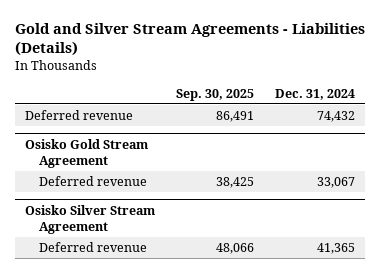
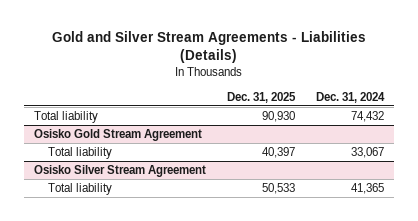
[175,88,254,101] Sep. 30, 2025 -> none
none -> [226,91,296,103] Dec. 31, 2025
[25,110,134,121] Deferred revenue -> [34,111,99,124] Total liability
[38,176,147,187] Deferred revenue -> [47,147,112,160] Total liability
[38,242,147,253] Deferred revenue -> [47,183,112,196] Total liability

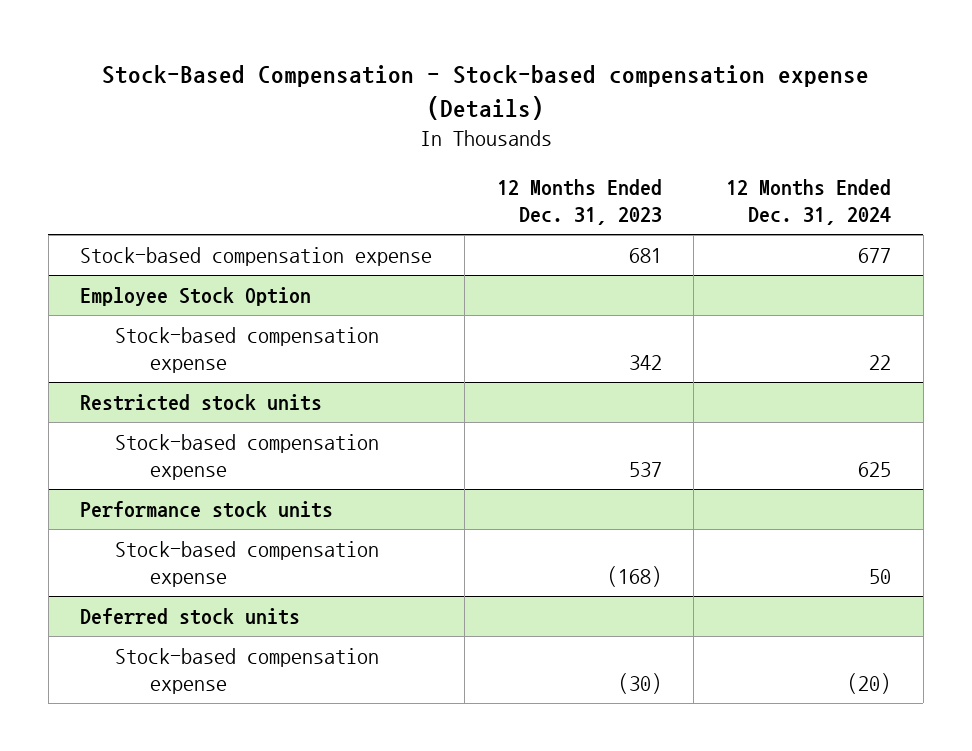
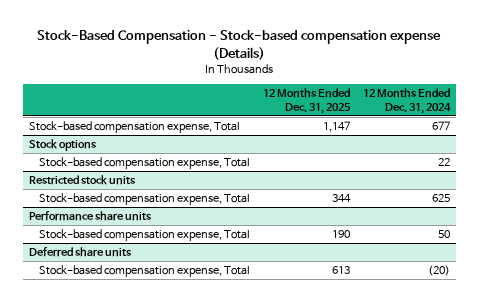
[496,179,662,225] 12 Months Ended Dec. 31, 2023 -> none
none -> [262,88,351,114] 12 Months Ended Dec. 31, 2025
[80,247,433,267] Stock-based compensation expense -> [29,121,241,134] Stock-based compensation expense, Total
[80,287,312,307] Employee Stock Option -> [29,139,98,152] Stock options
[115,327,380,373] Stock-based compensation expense -> [38,157,250,170] Stock-based compensation expense, Total
[115,434,380,480] Stock-based compensation expense -> [38,193,250,206] Stock-based compensation expense, Total
[80,501,334,519] Performance stock units -> [29,211,153,222] Performance share units
[115,541,380,587] Stock-based compensation expense -> [38,229,250,242] Stock-based compensation expense, Total
[80,608,301,626] Deferred stock units -> [29,247,133,258] Deferred share units
[115,648,380,694] Stock-based compensation expense -> [38,265,250,278] Stock-based compensation expense, Total

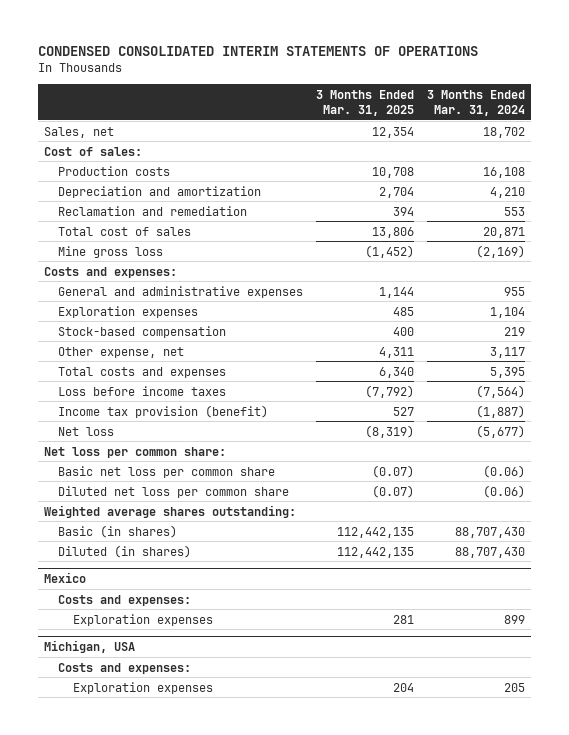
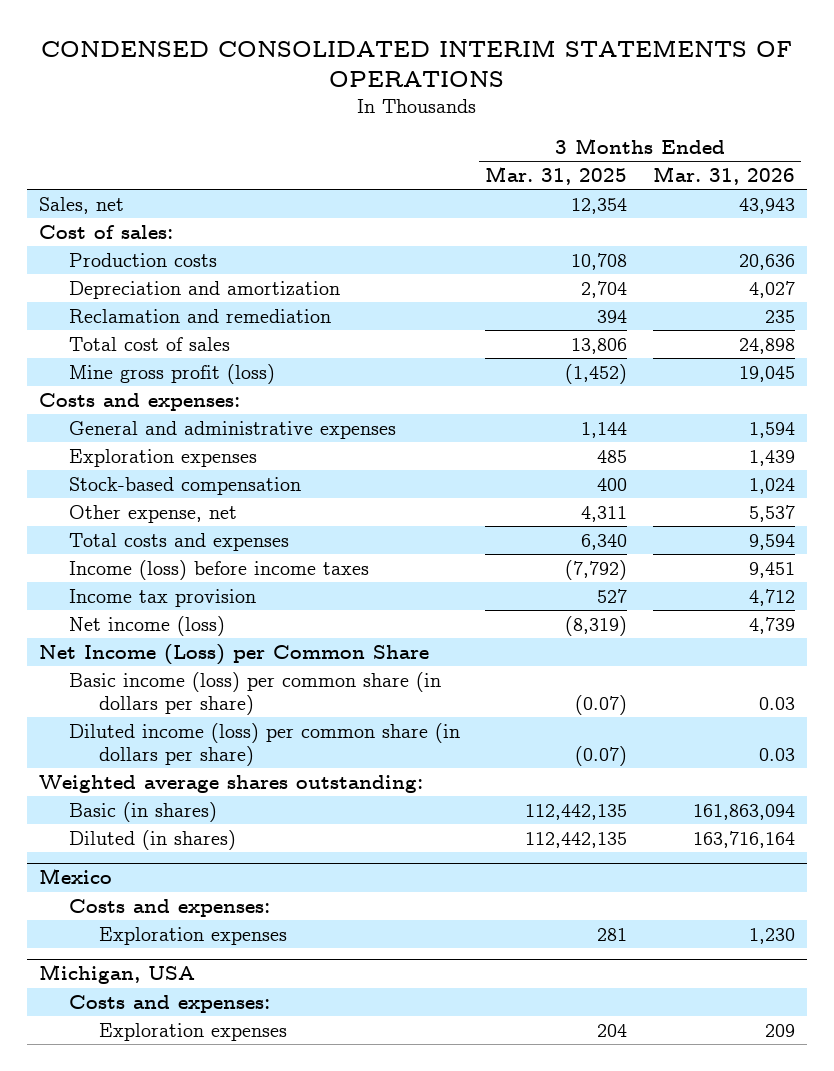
[427,89,526,117] 3 Months Ended Mar. 31, 2024 -> none
none -> [652,165,795,185] Mar. 31, 2026
[58,245,164,258] Mine gross loss -> [69,363,276,384] Mine gross profit (loss)
[58,385,227,396] Loss before income taxes -> [69,559,370,580] Income (loss) before income taxes
[58,404,269,418] Income tax provision (benefit) -> [69,588,257,607] Income tax provision
[58,426,115,436] Net loss -> [69,615,226,636] Net income (loss)
[44,446,227,458] Net loss per common share: -> [39,643,430,665] Net Income (Loss) per Common Share
[58,465,276,478] Basic net loss per common share -> [69,671,442,715] Basic income (loss) per common share (in dollars per share)
[58,485,290,498] Diluted net loss per common share -> [69,722,461,766] Diluted income (loss) per common share (in dollars per share)

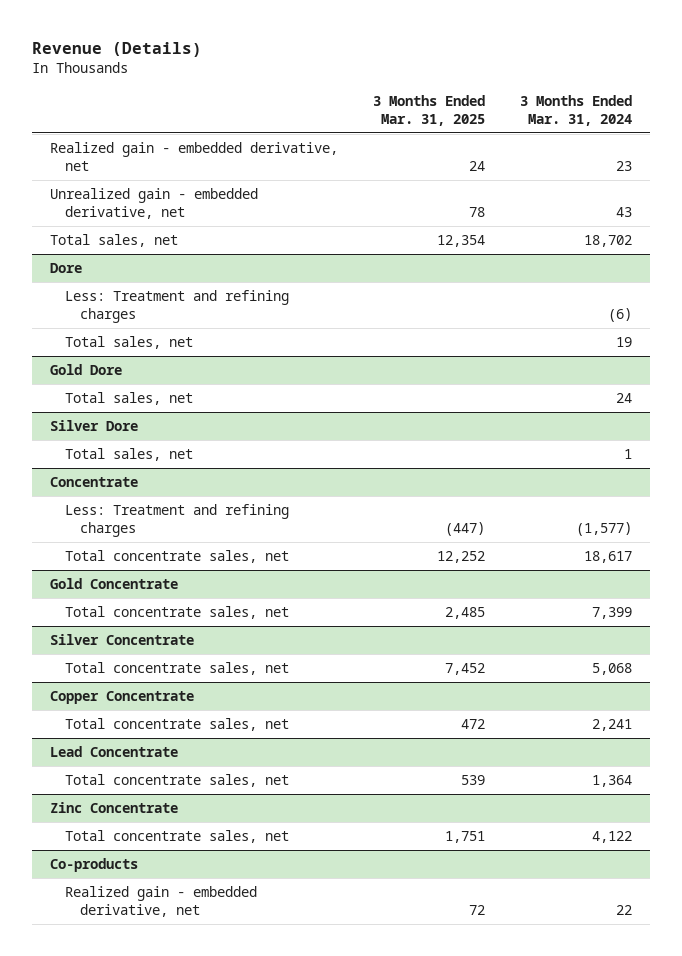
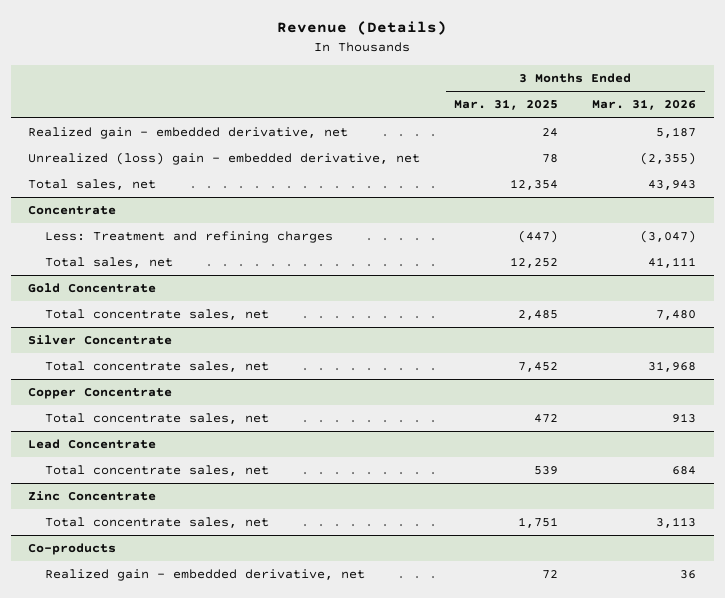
[520,94,633,126] 3 Months Ended Mar. 31, 2024 -> none
none -> [592,99,697,111] Mar. 31, 2026
[50,188,259,219] Unrealized gain - embedded derivative, net -> [28,152,421,166] Unrealized (loss) gain - embedded derivative, net
[50,263,83,274] Dore -> none
[65,290,290,323] Less: Treatment and refining charges -> none
[65,336,194,350] Total sales, net -> none
[50,364,123,376] Gold Dore -> none
[65,392,194,406] Total sales, net -> none
[50,420,139,432] Silver Dore -> none
[65,448,194,462] Total sales, net -> none
[65,550,290,564] Total concentrate sales, net -> [45,257,174,269] Total sales, net

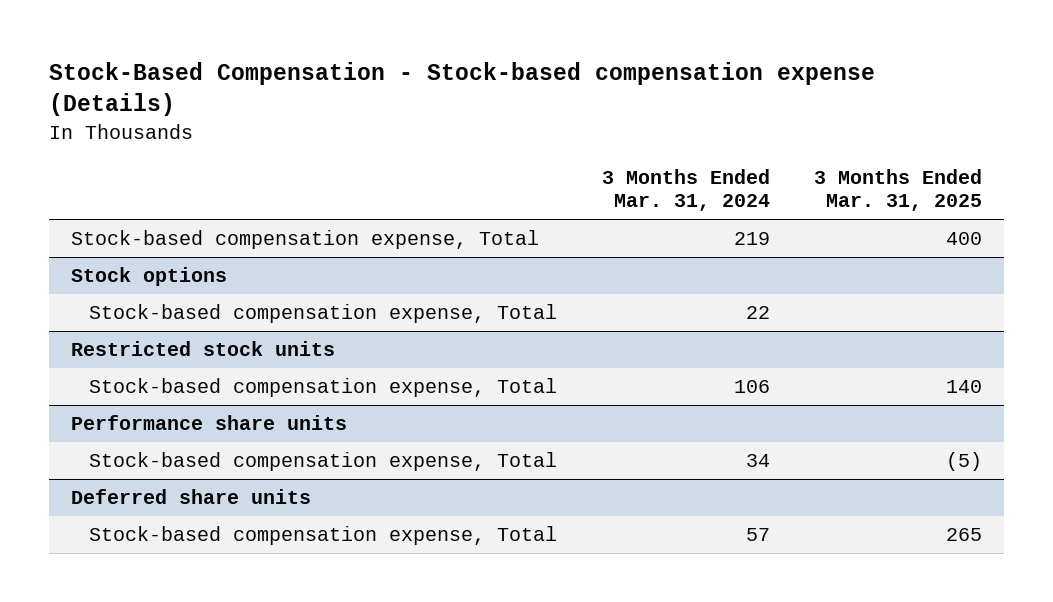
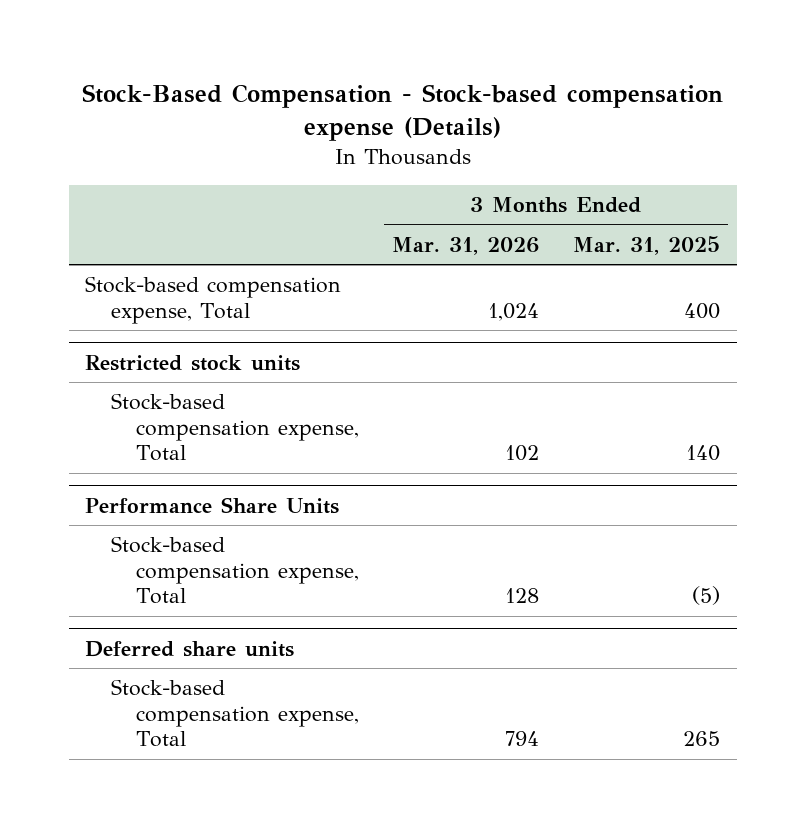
[601,168,770,212] 3 Months Ended Mar. 31, 2024 -> none
none -> [392,236,540,255] Mar. 31, 2026
[71,266,228,286] Stock options -> none
[88,303,557,323] Stock-based compensation expense, Total -> none
[71,414,348,430] Performance share units -> [85,496,340,514] Performance Share Units

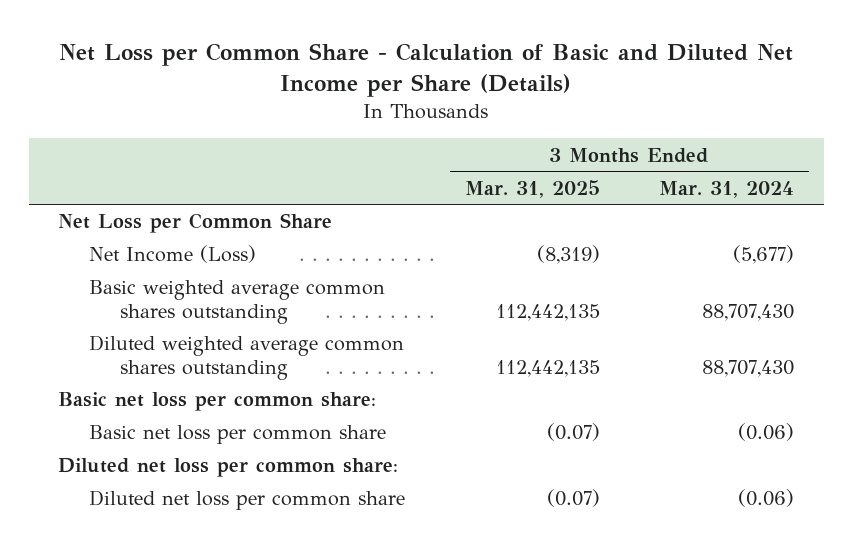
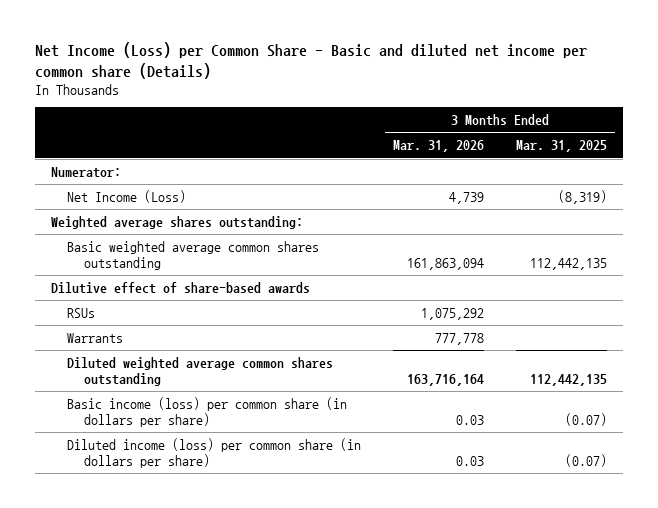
[59,42,794,98] Net Loss per Common Share - Calculation of Basic and Diluted Net Income per Share (Details) -> [34,42,587,80] Net Income (Loss) per Common Share - Basic and diluted net income per common share (Details)
[658,180,794,198] Mar. 31, 2024 -> none
none -> [393,140,485,153] Mar. 31, 2026
[58,213,333,234] Net Loss per Common Share -> none
none -> [50,166,121,178] Numerator:
none -> [50,215,303,229] Weighted average shares outstanding:
none -> [50,281,310,294] Dilutive effect of share-based awards
none -> [67,307,96,318] RSUs
none -> [67,332,124,343] Warrants
[58,392,377,412] Basic net loss per common share: -> none
[58,458,399,478] Diluted net loss per common share: -> none
[89,425,387,445] Basic net loss per common share -> [67,396,348,427] Basic income (loss) per common share (in dollars per share)
[89,490,406,511] Diluted net loss per common share -> [67,437,362,468] Diluted income (loss) per common share (in dollars per share)

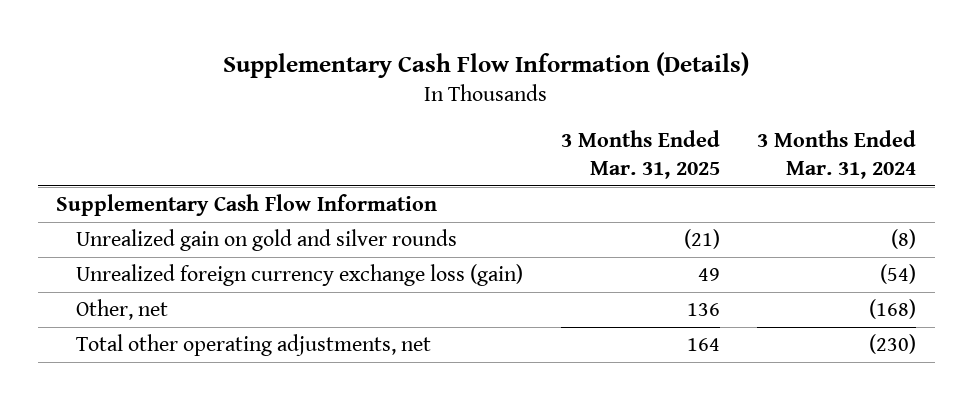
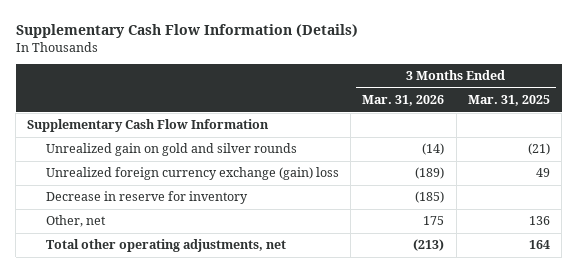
[757,130,917,180] 3 Months Ended Mar. 31, 2024 -> none
none -> [362,95,445,107] Mar. 31, 2026
[76,264,524,287] Unrealized foreign currency exchange loss (gain) -> [45,167,339,181] Unrealized foreign currency exchange (gain) loss
none -> [45,191,248,205] Decrease in reserve for inventory

